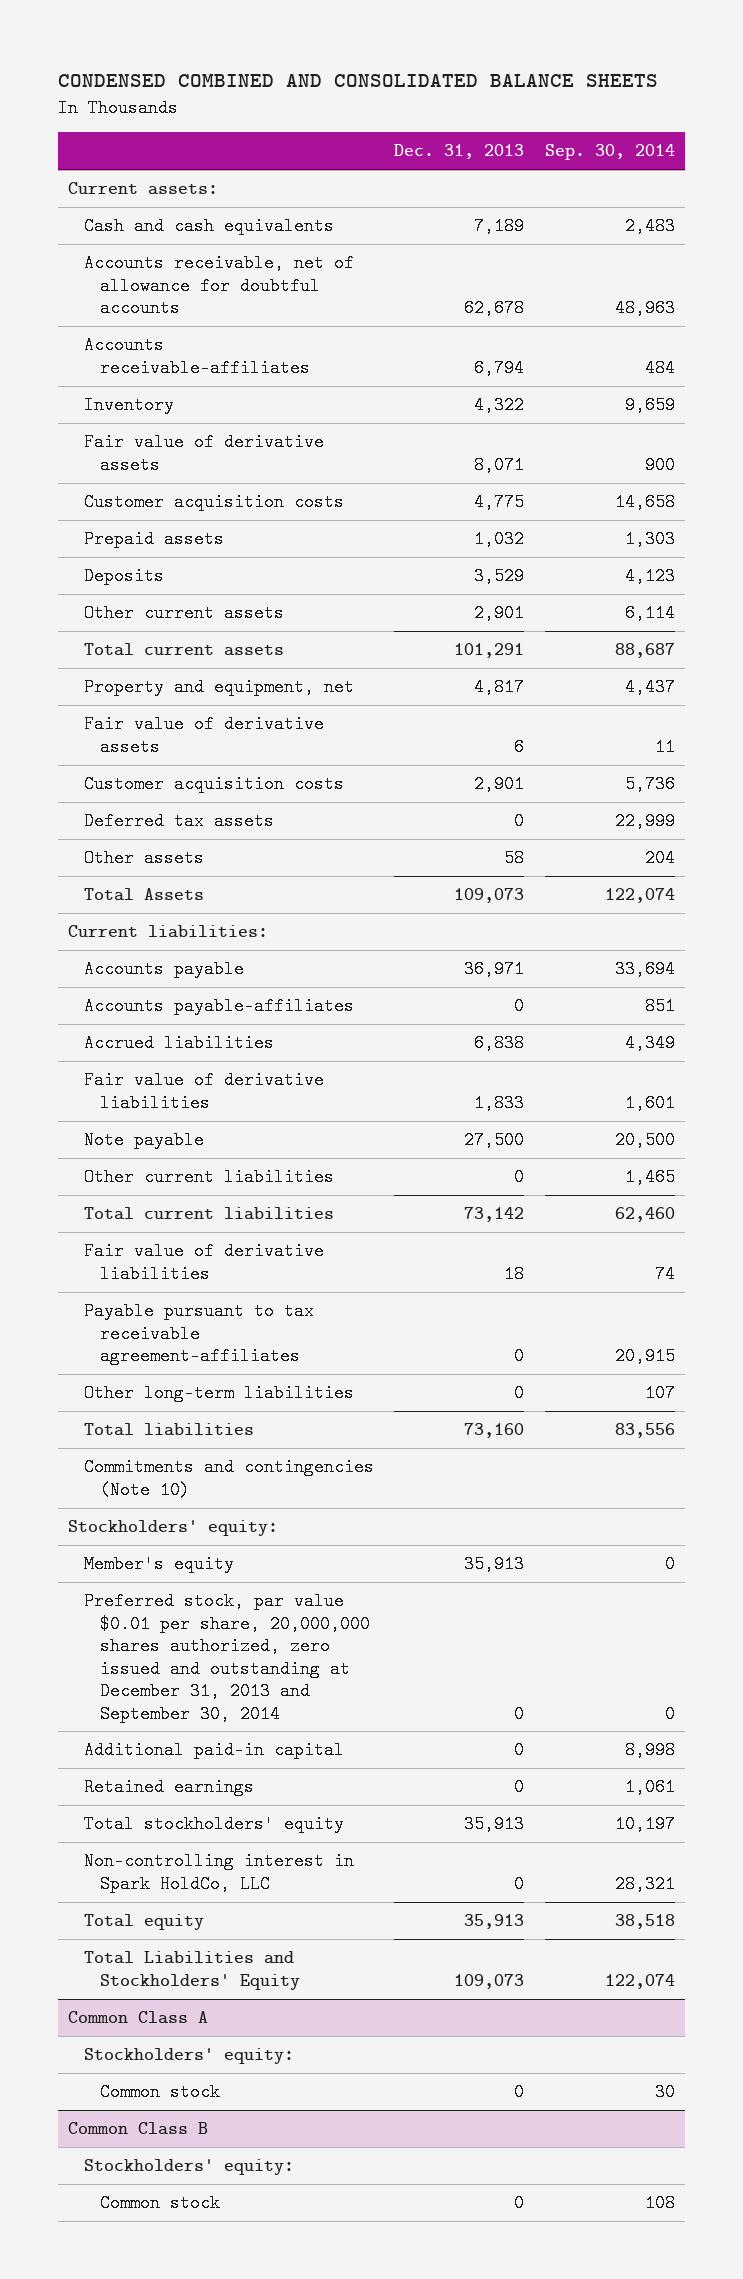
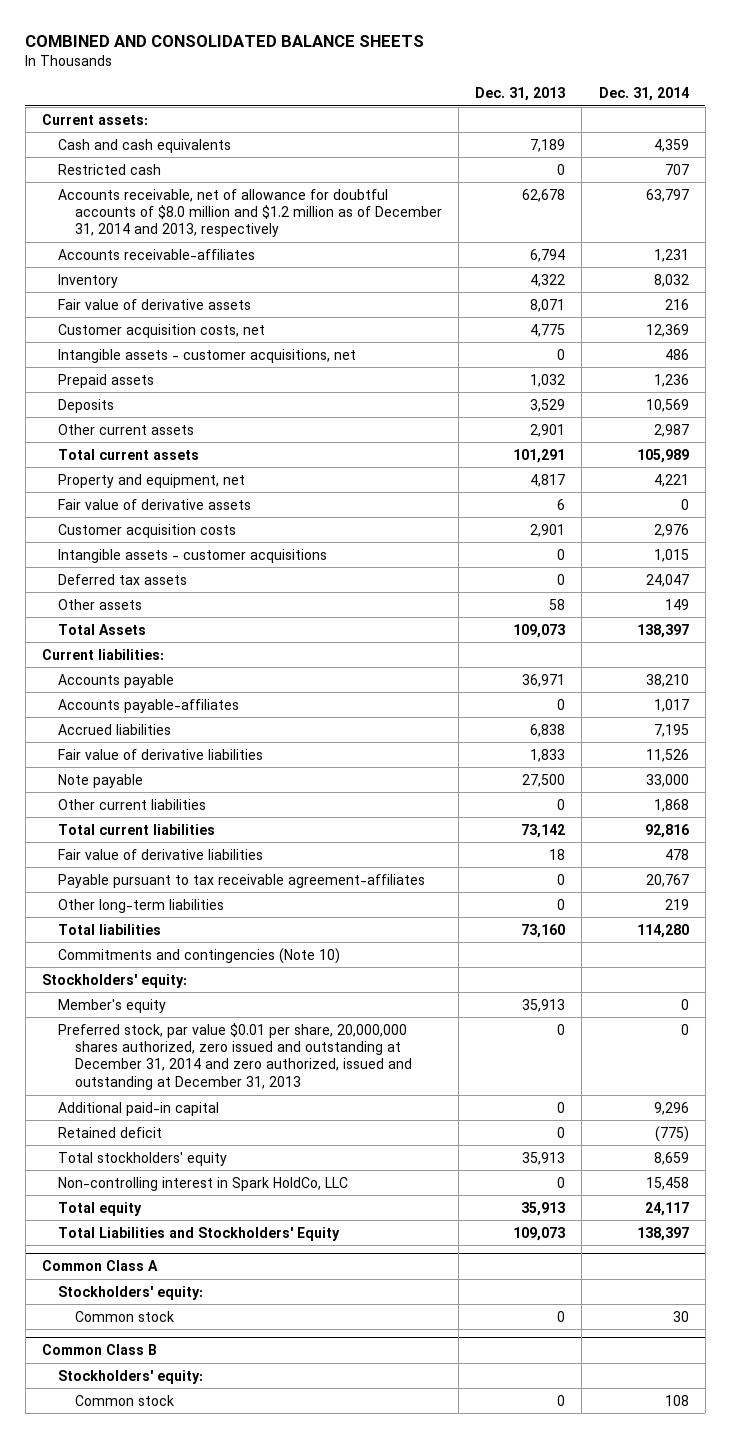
[57,74,658,88] CONDENSED COMBINED AND CONSOLIDATED BALANCE SHEETS -> [25,35,425,48] COMBINED AND CONSOLIDATED BALANCE SHEETS
[544,144,675,161] Sep. 30, 2014 -> none
none -> [598,87,689,102] Dec. 31, 2014
none -> [58,163,162,175] Restricted cash
[83,254,354,318] Accounts receivable, net of allowance for doubtful accounts -> [58,188,442,238] Accounts receivable, net of allowance for doubtful accounts of $8.0 million and $1.2 million as of December 31, 2014 and 2013, respectively
[83,493,344,512] Customer acquisition costs -> [58,323,266,338] Customer acquisition costs, net
none -> [58,348,357,363] Intangible assets - customer acquisitions, net
none -> [58,548,328,563] Intangible assets - customer acquisitions
[83,1592,370,1723] Preferred stock, par value $0.01 per share, 20,000,000 shares authorized, zero issued and outstanding at December 31, 2013 and September 30, 2014 -> [58,1022,412,1090] Preferred stock, par value $0.01 per share, 20,000,000 shares authorized, zero issued and outstanding at December 31, 2014 and zero authorized, issued and outstanding at December 31, 2013
[83,1778,254,1797] Retained earnings -> [58,1126,163,1138] Retained deficit

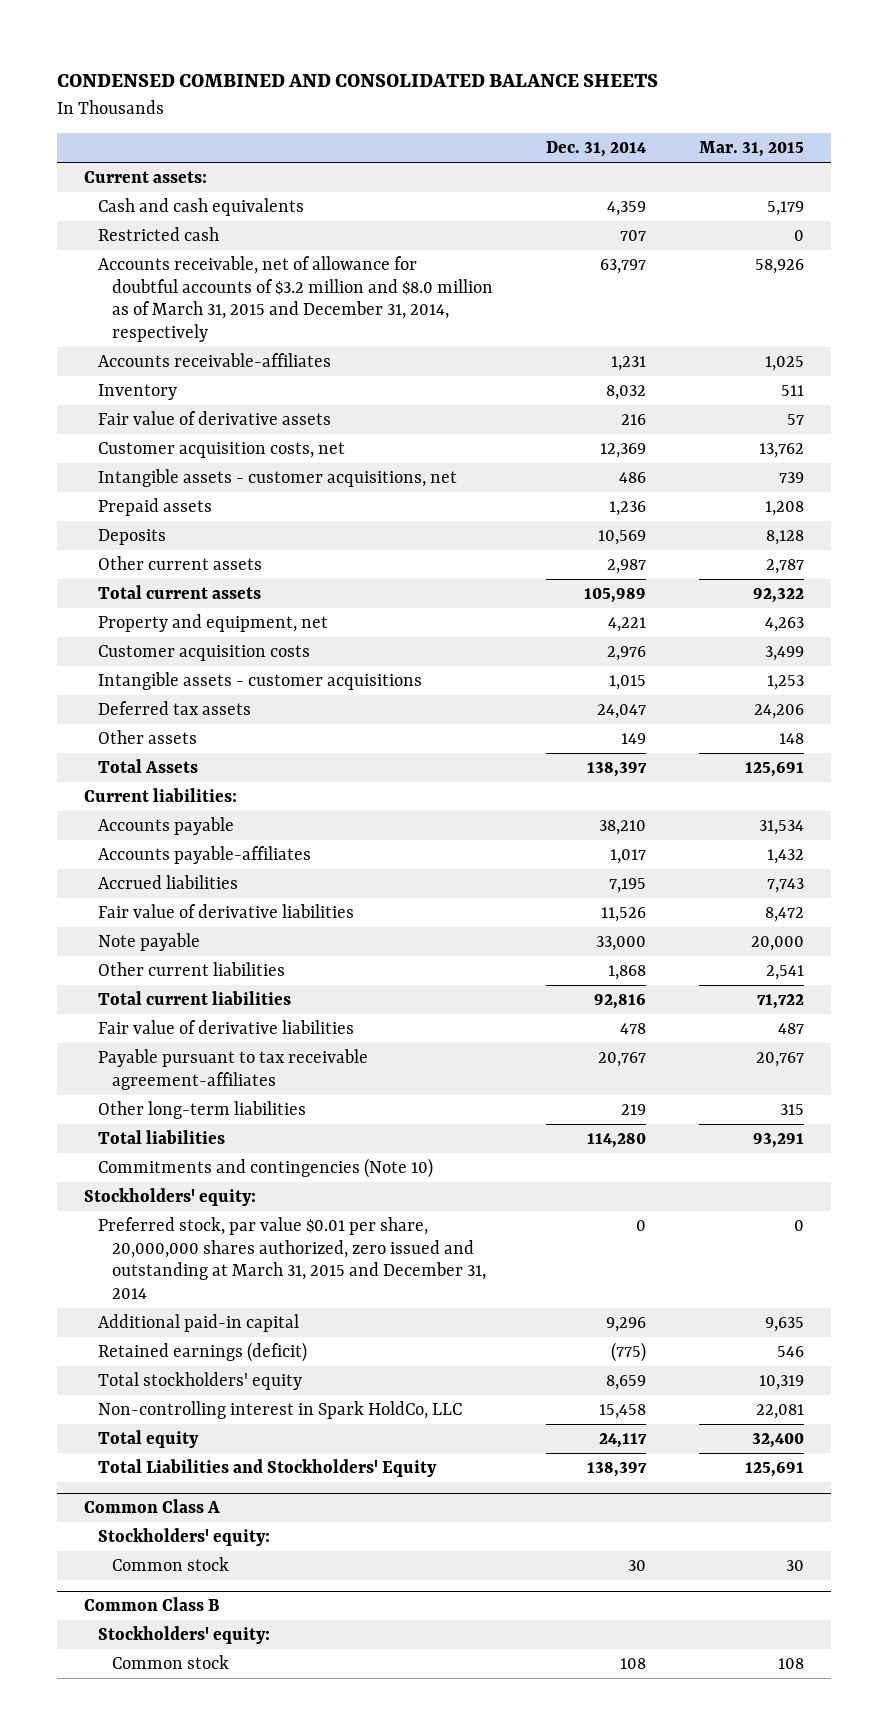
[25,35,425,48] COMBINED AND CONSOLIDATED BALANCE SHEETS -> [57,74,659,88] CONDENSED COMBINED AND CONSOLIDATED BALANCE SHEETS
[475,87,566,102] Dec. 31, 2013 -> none
none -> [698,141,804,158] Mar. 31, 2015
[58,188,442,238] Accounts receivable, net of allowance for doubtful accounts of $8.0 million and $1.2 million as of December 31, 2014 and 2013, respectively -> [97,256,493,343] Accounts receivable, net of allowance for doubtful accounts of $3.2 million and $8.0 million as of March 31, 2015 and December 31, 2014, respectively
[58,498,252,510] Fair value of derivative assets -> none
[58,998,167,1013] Member's equity -> none
[58,1022,412,1090] Preferred stock, par value $0.01 per share, 20,000,000 shares authorized, zero issued and outstanding at December 31, 2014 and zero authorized, issued and outstanding at December 31, 2013 -> [97,1217,486,1300] Preferred stock, par value $0.01 per share, 20,000,000 shares authorized, zero issued and outstanding at March 31, 2015 and December 31, 2014
[58,1126,163,1138] Retained deficit -> [97,1342,307,1363] Retained earnings (deficit)

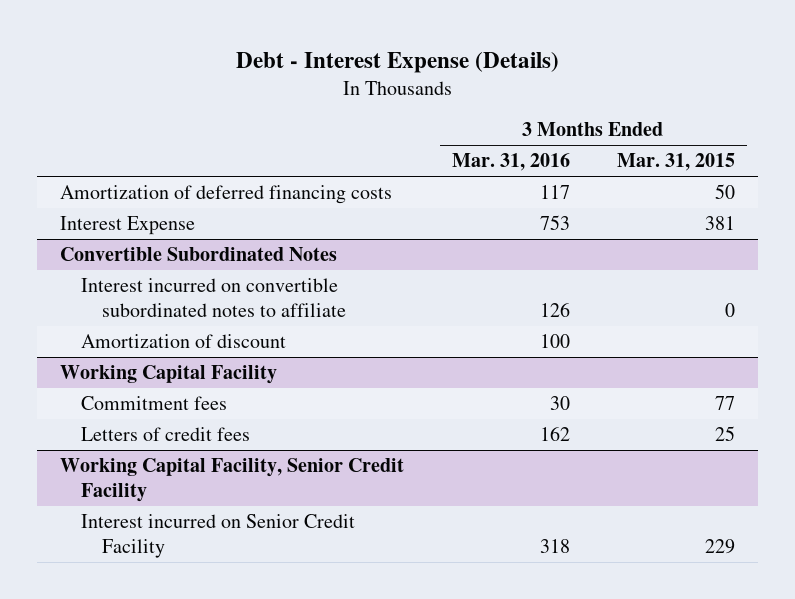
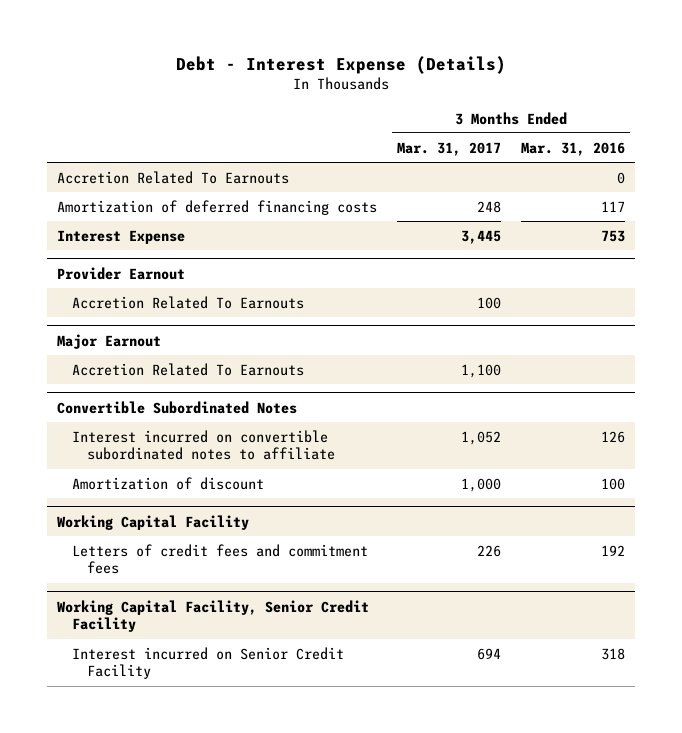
[616,153,735,172] Mar. 31, 2015 -> none
none -> [397,141,502,156] Mar. 31, 2017
none -> [56,170,289,184] Accretion Related To Earnouts
none -> [56,266,185,280] Provider Earnout
none -> [71,295,304,309] Accretion Related To Earnouts
none -> [56,333,161,349] Major Earnout
none -> [71,362,304,376] Accretion Related To Earnouts
[81,396,228,411] Commitment fees -> none
[81,427,251,442] Letters of credit fees -> [71,543,368,575] Letters of credit fees and commitment fees
[539,426,570,442] 162 -> [601,544,626,556] 192

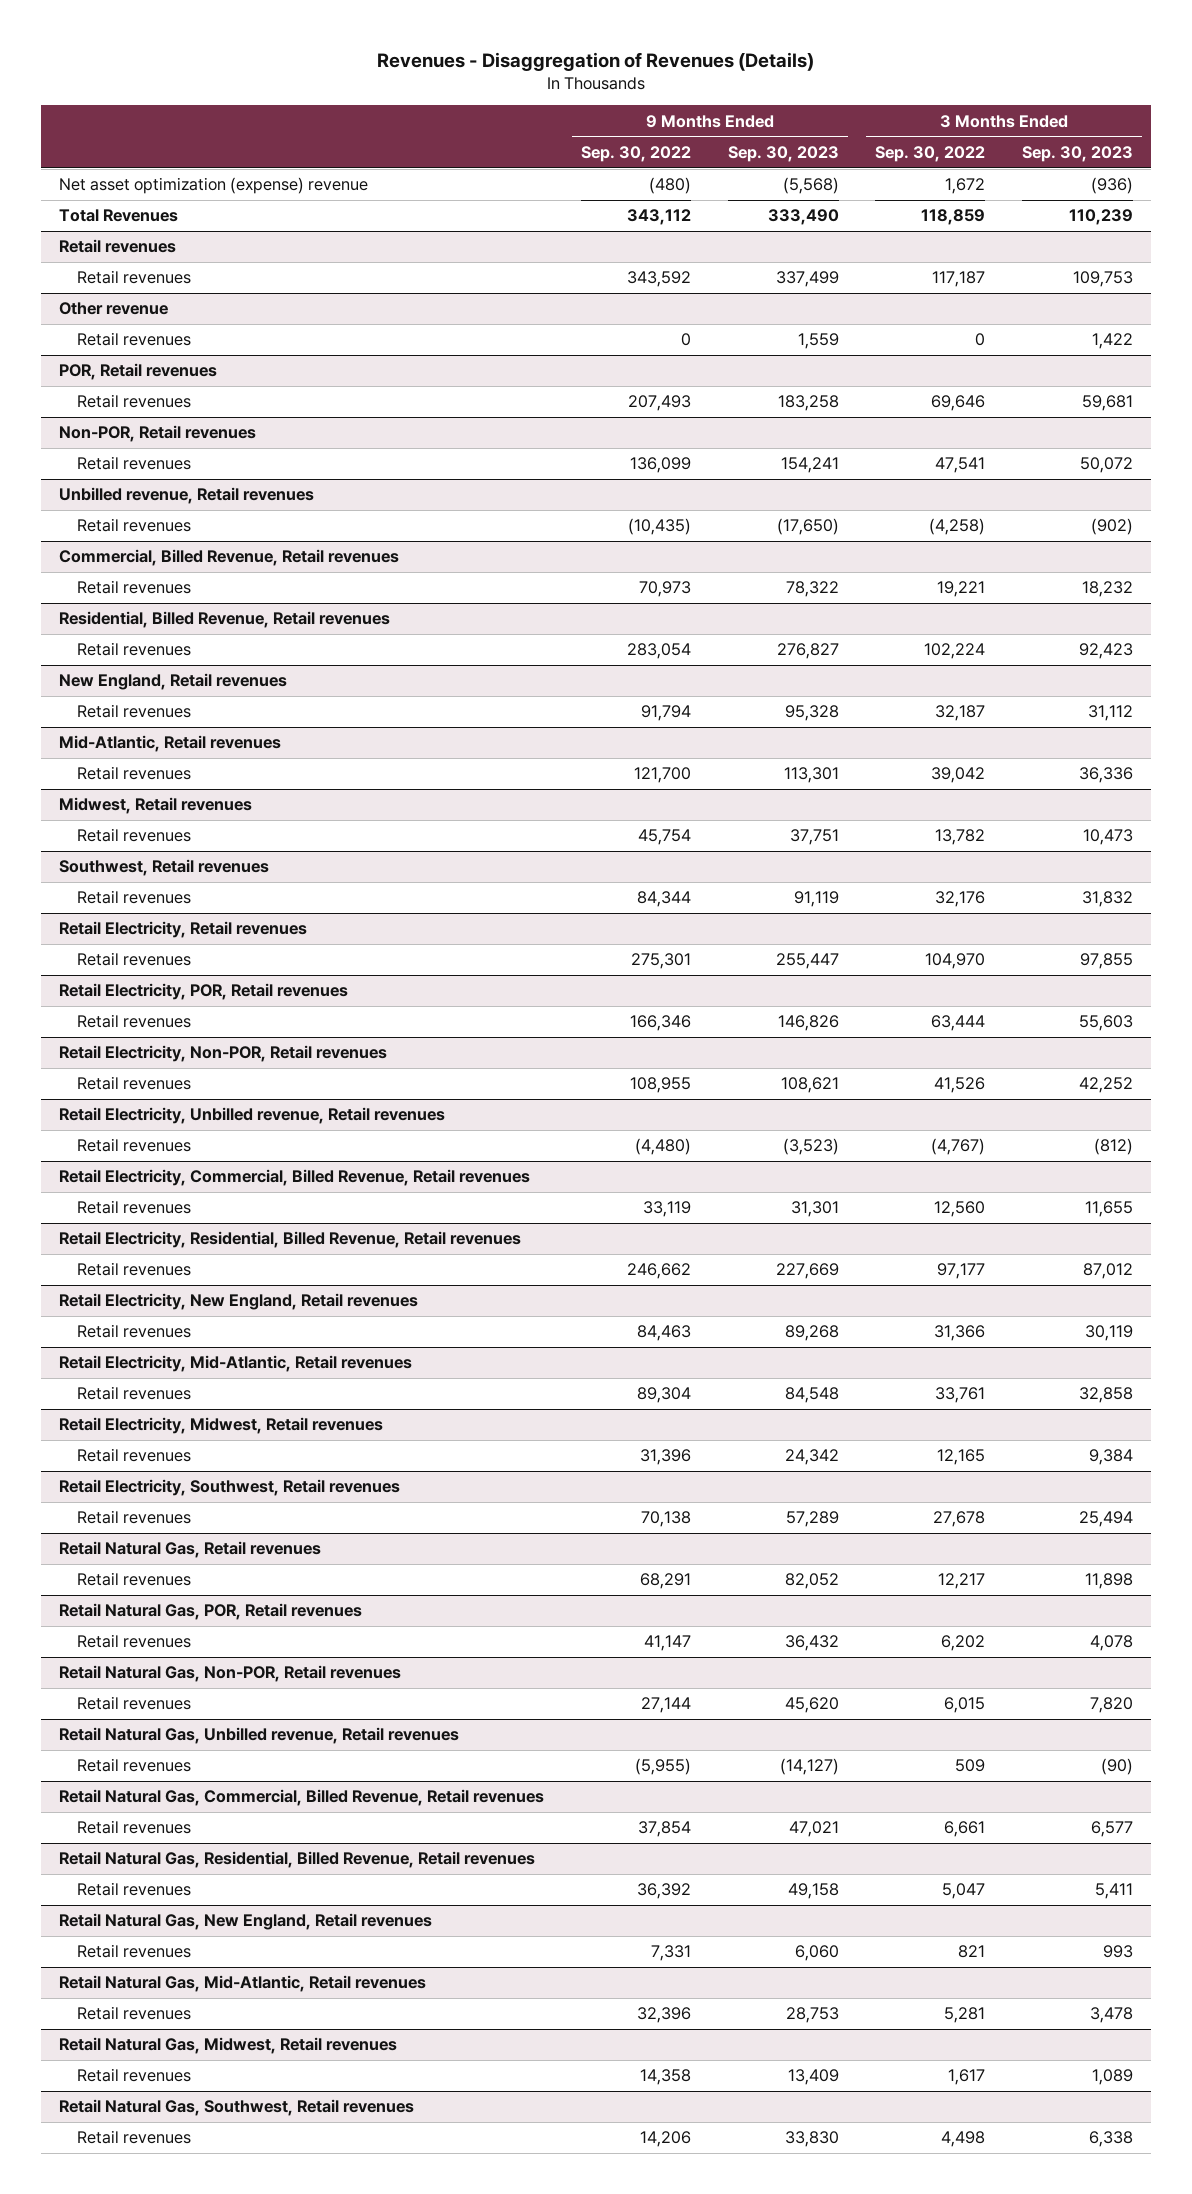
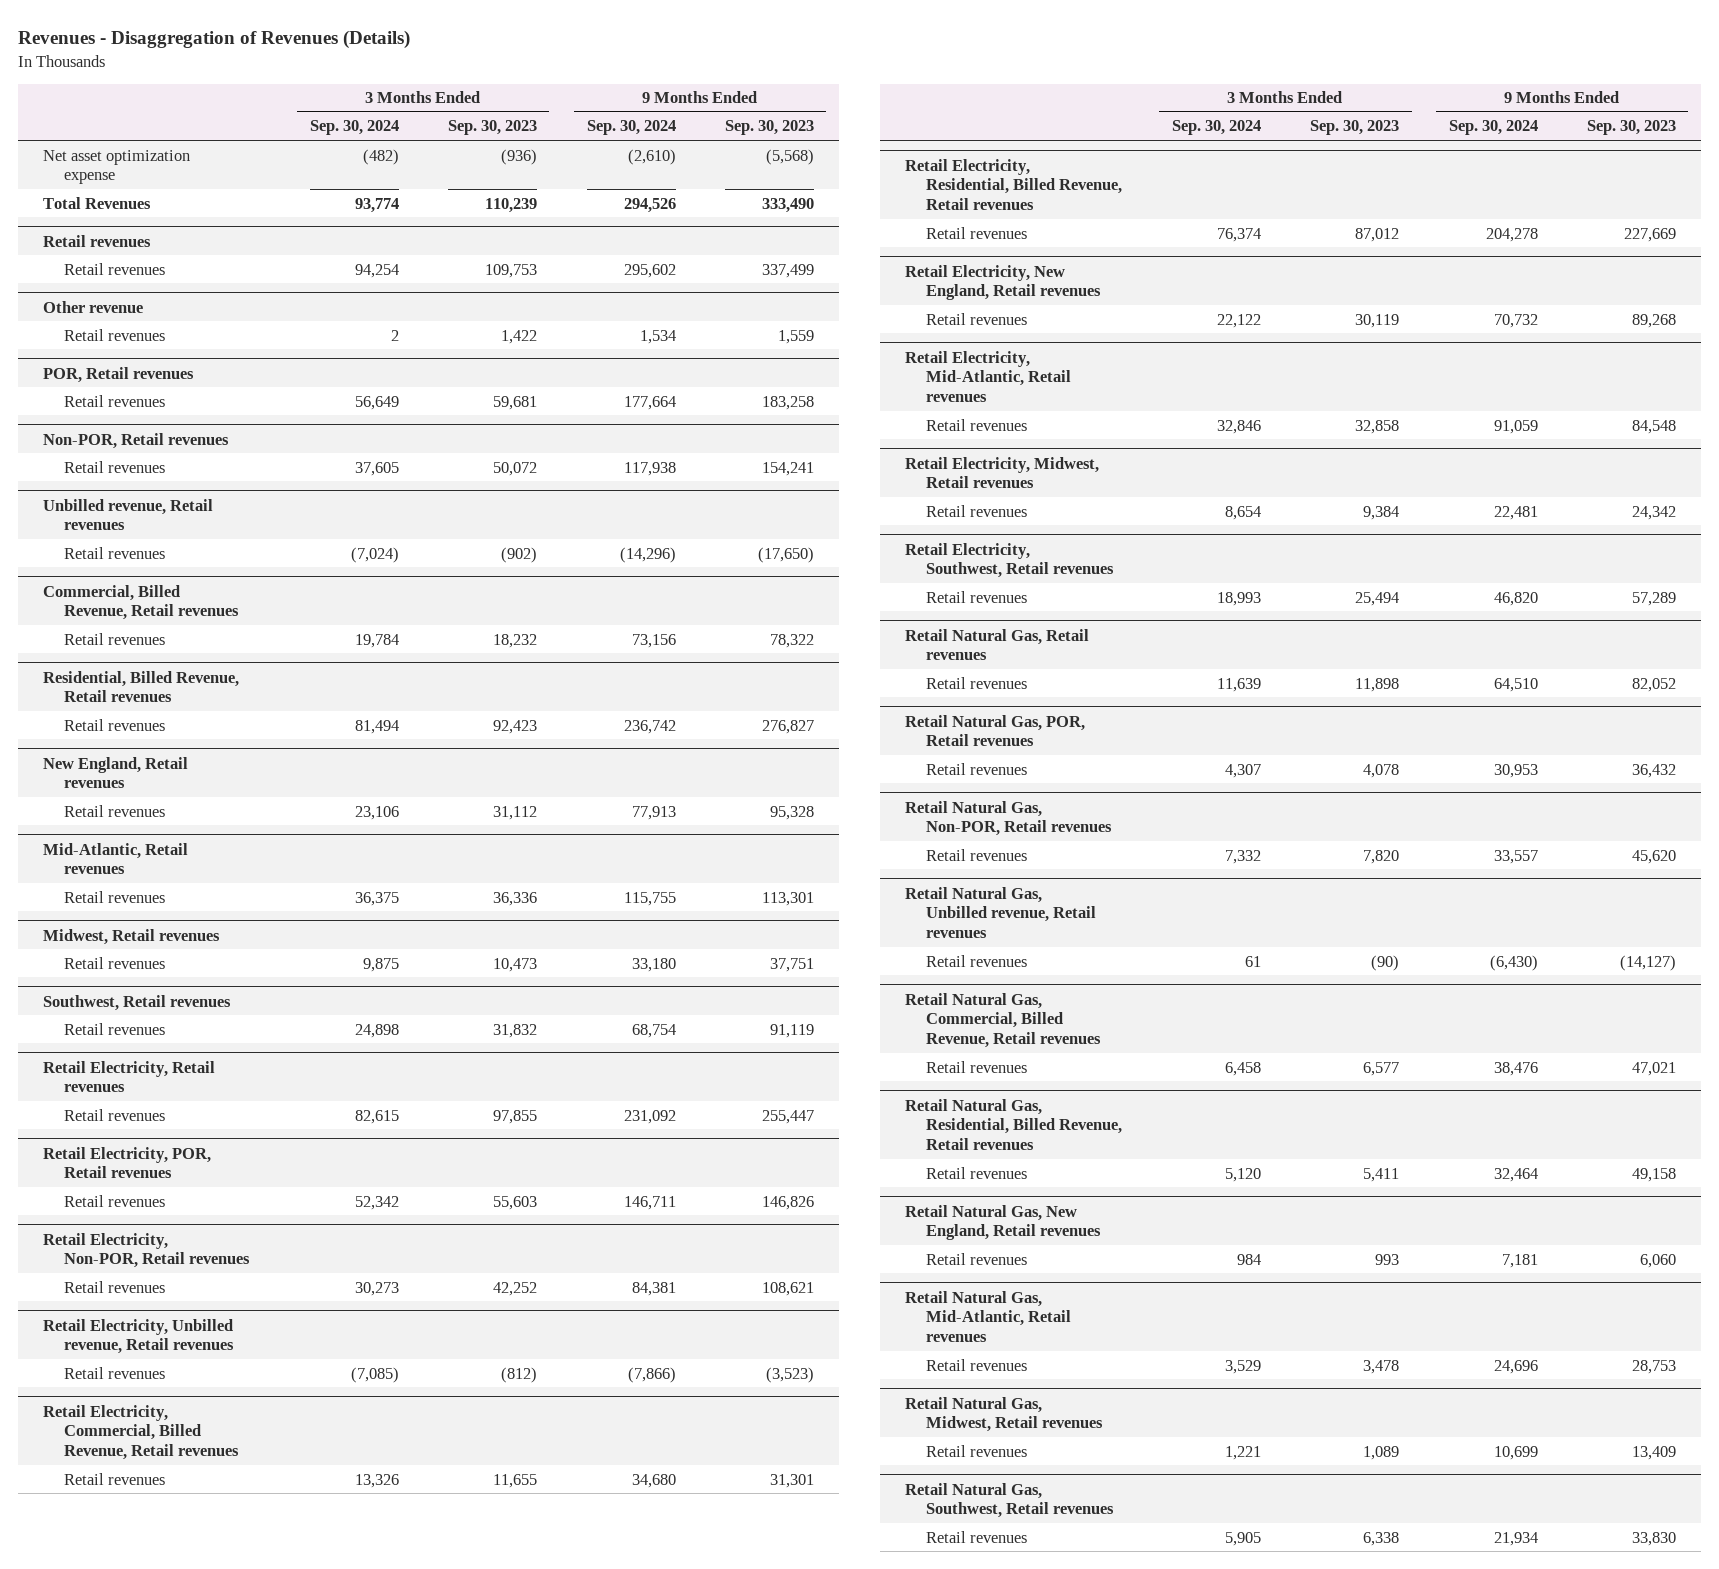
[580,145,691,162] Sep. 30, 2022 -> none
[875,145,986,162] Sep. 30, 2022 -> none
none -> [309,120,399,136] Sep. 30, 2024
none -> [586,120,676,136] Sep. 30, 2024
[59,177,369,195] Net asset optimization (expense) revenue -> [43,149,191,185] Net asset optimization expense

